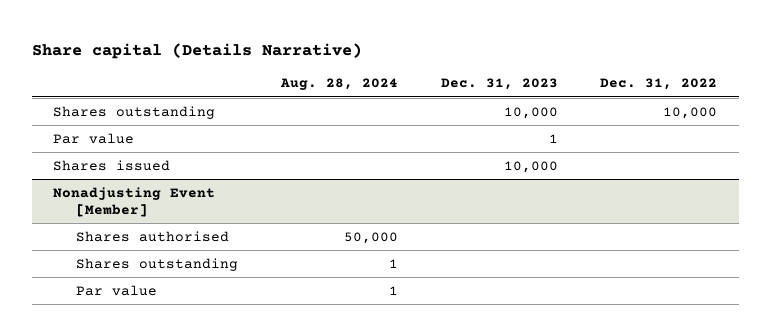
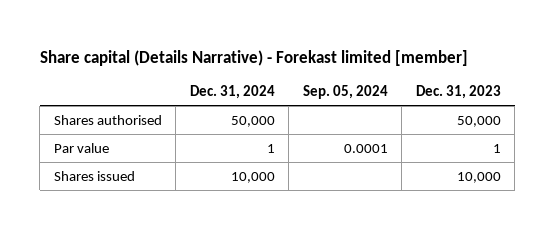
[32,42,363,59] Share capital (Details Narrative) -> [39,49,468,66] Share capital (Details Narrative) - Forekast limited [member]
[280,78,399,91] Aug. 28, 2024 -> none
[600,78,718,91] Dec. 31, 2022 -> none
none -> [189,85,275,100] Dec. 31, 2024
none -> [302,85,388,100] Sep. 05, 2024
[53,105,216,119] Shares outstanding -> none
none -> [53,114,162,125] Shares authorised
[53,186,216,218] Nonadjusting Event [Member] -> none
[76,230,230,242] Shares authorised -> none
[76,257,239,271] Shares outstanding -> none
[76,284,158,296] Par value -> none

